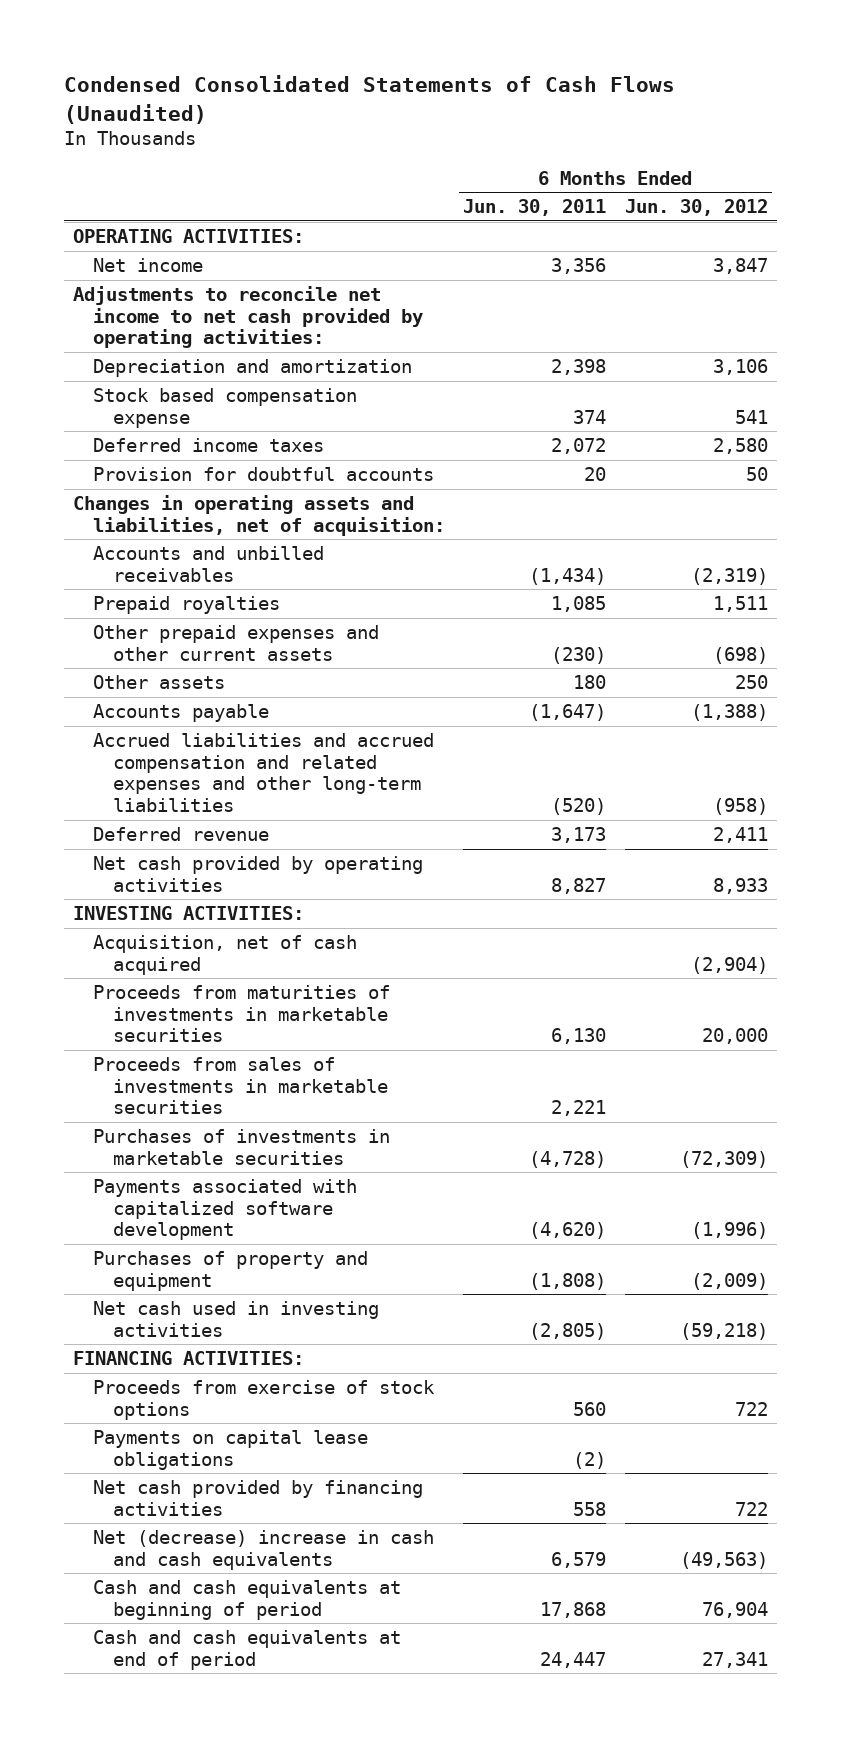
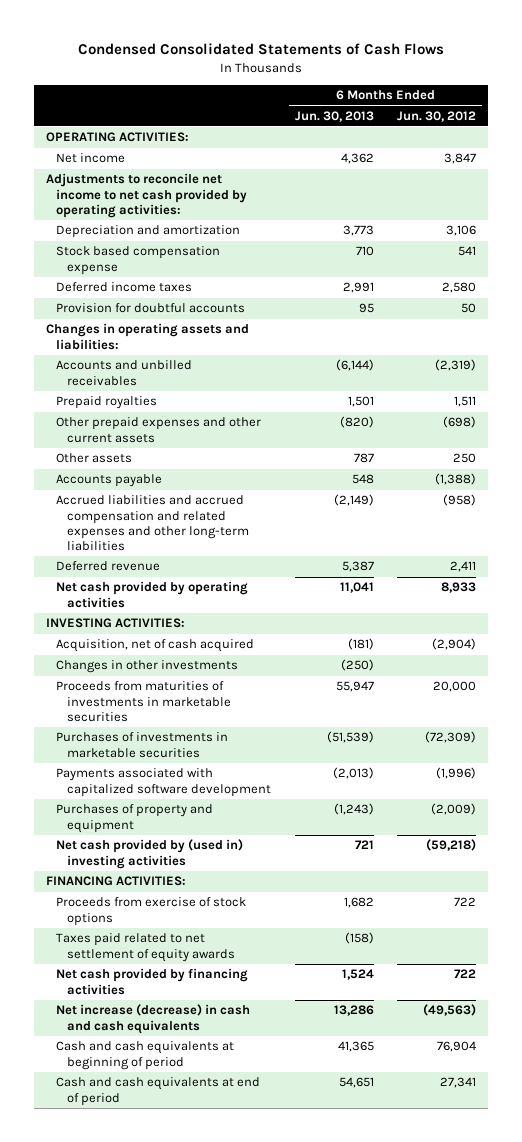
[63,75,675,124] Condensed Consolidated Statements of Cash Flows (Unaudited) -> [77,43,444,56] Condensed Consolidated Statements of Cash Flows
[463,199,607,217] Jun. 30, 2011 -> none
none -> [294,110,374,122] Jun. 30, 2013
[73,494,445,536] Changes in operating assets and liabilities, net of acquisition: -> [45,323,249,350] Changes in operating assets and liabilities:
none -> [56,660,239,674] Changes in other investments
[92,1056,388,1115] Proceeds from sales of investments in marketable securities -> none
[92,1300,379,1337] Net cash used in investing activities -> [56,839,244,869] Net cash provided by (used in) investing activities
[92,1429,368,1470] Payments on capital lease obligations -> none
none -> [56,933,236,962] Taxes paid related to net settlement of equity awards
[92,1529,434,1570] Net (decrease) increase in cash and cash equivalents -> [56,1004,251,1034] Net increase (decrease) in cash and cash equivalents

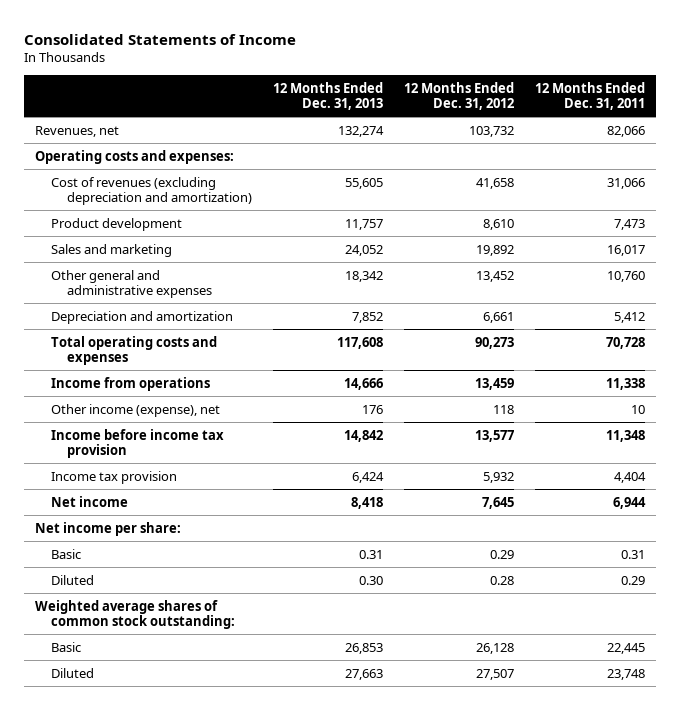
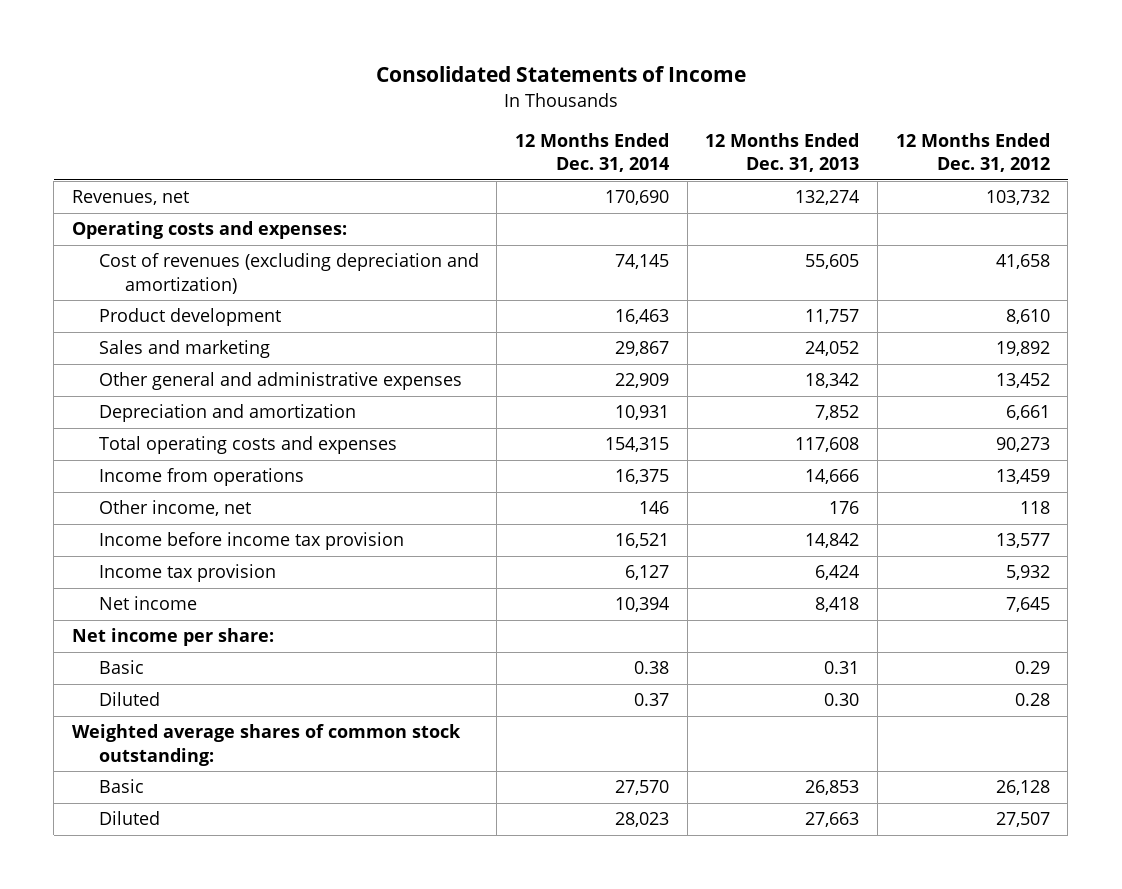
[535,81,646,111] 12 Months Ended Dec. 31, 2011 -> none
none -> [515,133,670,173] 12 Months Ended Dec. 31, 2014
[50,403,220,417] Other income (expense), net -> [98,500,251,517] Other income, net

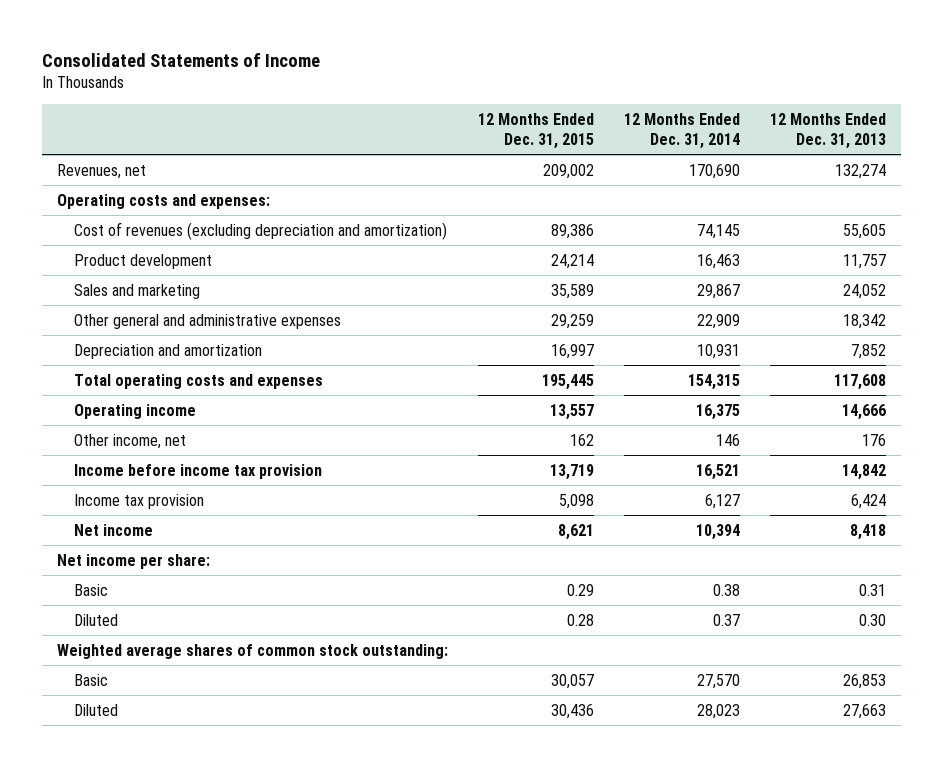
[895,133,1050,173] 12 Months Ended Dec. 31, 2012 -> none
none -> [477,112,594,149] 12 Months Ended Dec. 31, 2015
[98,468,304,487] Income from operations -> [74,403,197,419] Operating income

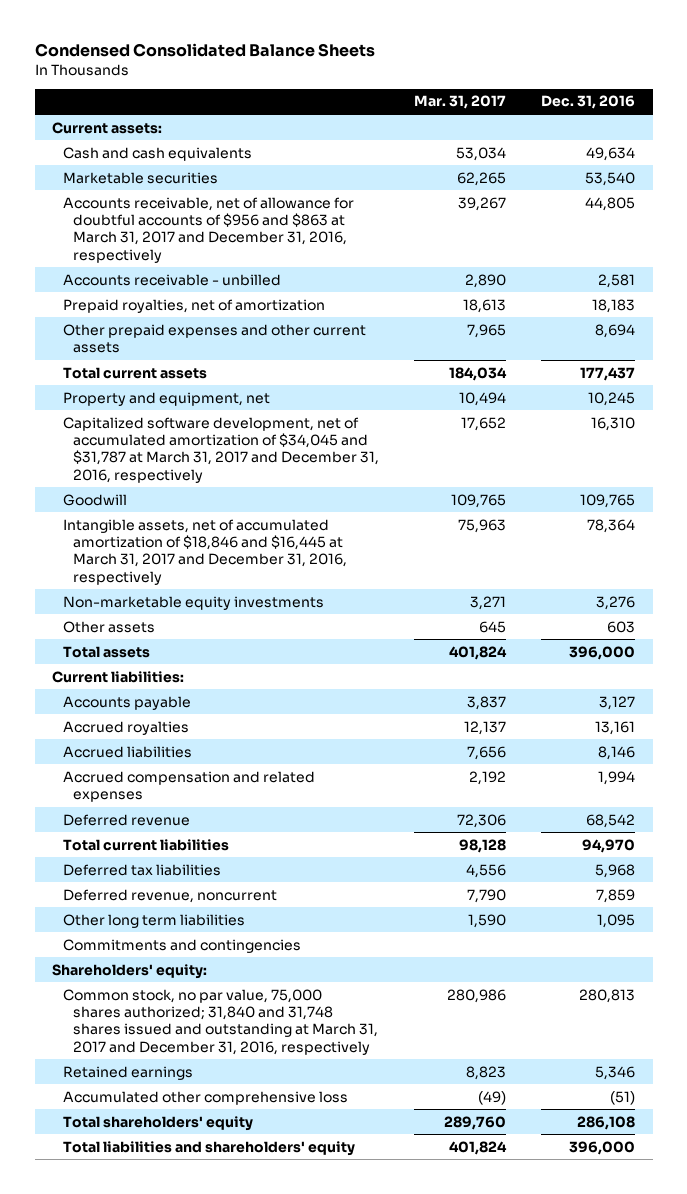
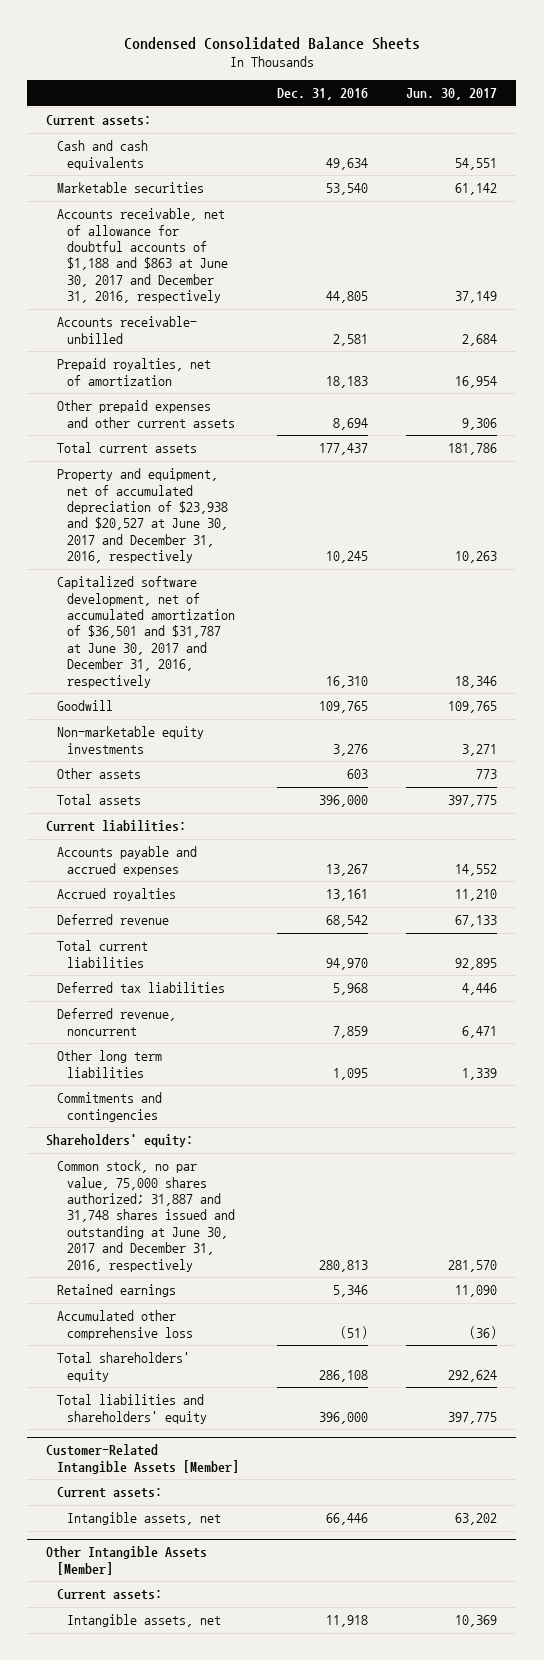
[414,95,507,110] Mar. 31, 2017 -> none
none -> [406,88,498,101] Jun. 30, 2017
[62,196,354,263] Accounts receivable, net of allowance for doubtful accounts of $956 and $863 at March 31, 2017 and December 31, 2016, respectively -> [56,208,229,304] Accounts receivable, net of allowance for doubtful accounts of $1,188 and $863 at June 30, 2017 and December 31, 2016, respectively
[62,273,281,286] Accounts receivable - unbilled -> [56,316,197,344] Accounts receivable- unbilled
[62,391,270,406] Property and equipment, net -> [56,468,229,564] Property and equipment, net of accumulated depreciation of $23,938 and $20,527 at June 30, 2017 and December 31, 2016, respectively
[62,416,380,483] Capitalized software development, net of accumulated amortization of $34,045 and $31,787 at March 31, 2017 and December 31, 2016, respectively -> [56,576,236,688] Capitalized software development, net of accumulated amortization of $36,501 and $31,787 at June 30, 2017 and December 31, 2016, respectively
[62,518,348,585] Intangible assets, net of accumulated amortization of $18,846 and $16,445 at March 31, 2017 and December 31, 2016, respectively -> none
[62,695,191,710] Accounts payable -> none
none -> [56,846,197,876] Accounts payable and accrued expenses
[62,745,192,758] Accrued liabilities -> none
[62,770,315,803] Accrued compensation and related expenses -> none
[62,988,379,1055] Common stock, no par value, 75,000 shares authorized; 31,840 and 31,748 shares issued and outstanding at March 31, 2017 and December 31, 2016, respectively -> [56,1160,236,1272] Common stock, no par value, 75,000 shares authorized; 31,887 and 31,748 shares issued and outstanding at June 30, 2017 and December 31, 2016, respectively
none -> [46,1444,239,1474] Customer-Related Intangible Assets [Member]
none -> [56,1487,162,1499] Current assets:
none -> [67,1512,222,1526] Intangible assets, net
none -> [46,1546,208,1575] Other Intangible Assets [Member]
none -> [56,1589,162,1601] Current assets:
none -> [67,1614,222,1628] Intangible assets, net

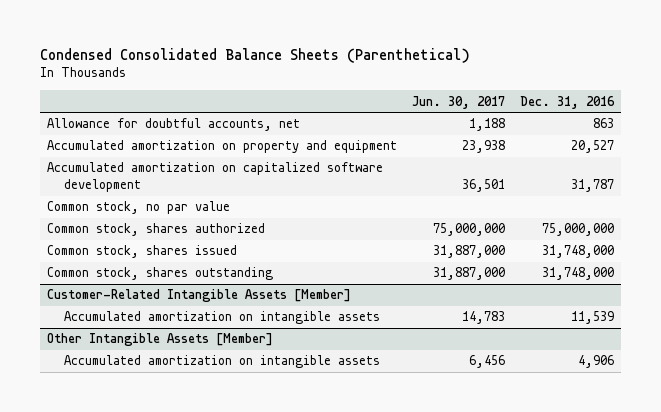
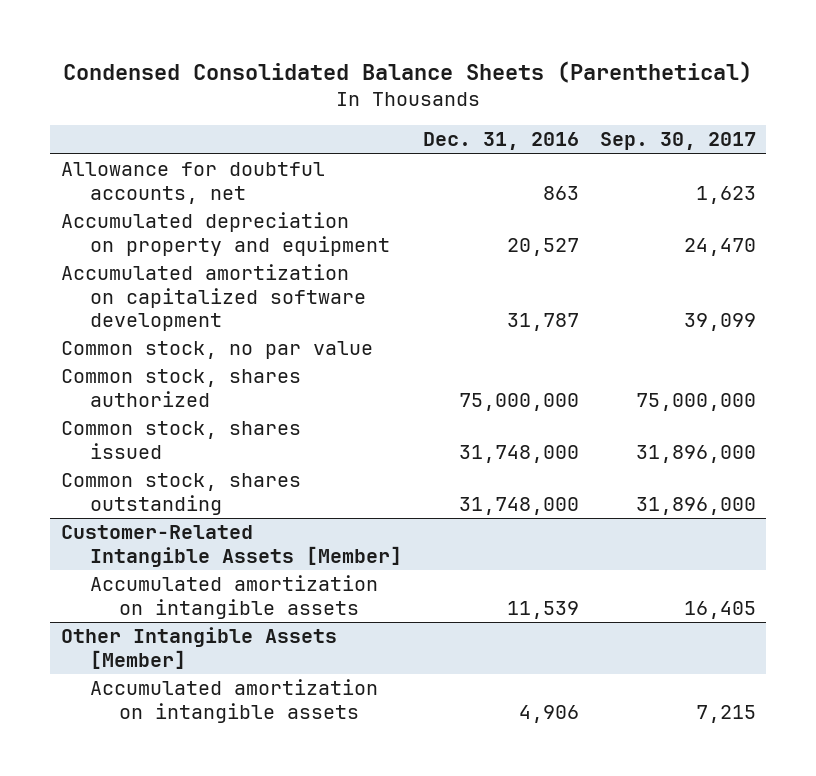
[411,95,505,109] Jun. 30, 2017 -> none
none -> [599,132,756,151] Sep. 30, 2017
[46,140,397,154] Accumulated amortization on property and equipment -> [60,212,390,256] Accumulated depreciation on property and equipment

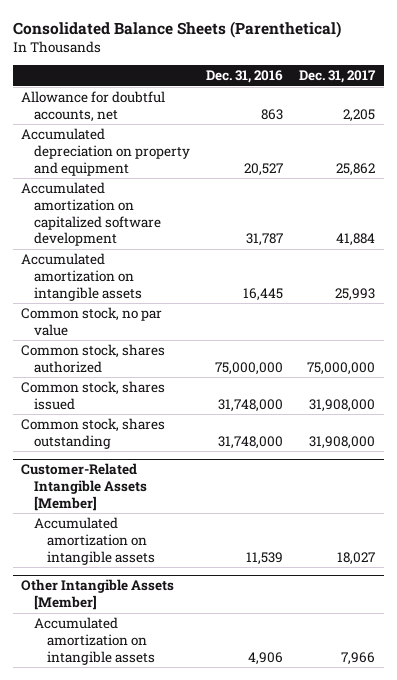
[63,61,753,84] Condensed Consolidated Balance Sheets (Parenthetical) -> [12,20,341,38] Consolidated Balance Sheets (Parenthetical)
[599,132,756,151] Sep. 30, 2017 -> none
none -> [299,70,377,84] Dec. 31, 2017
none -> [21,253,142,301] Accumulated amortization on intangible assets

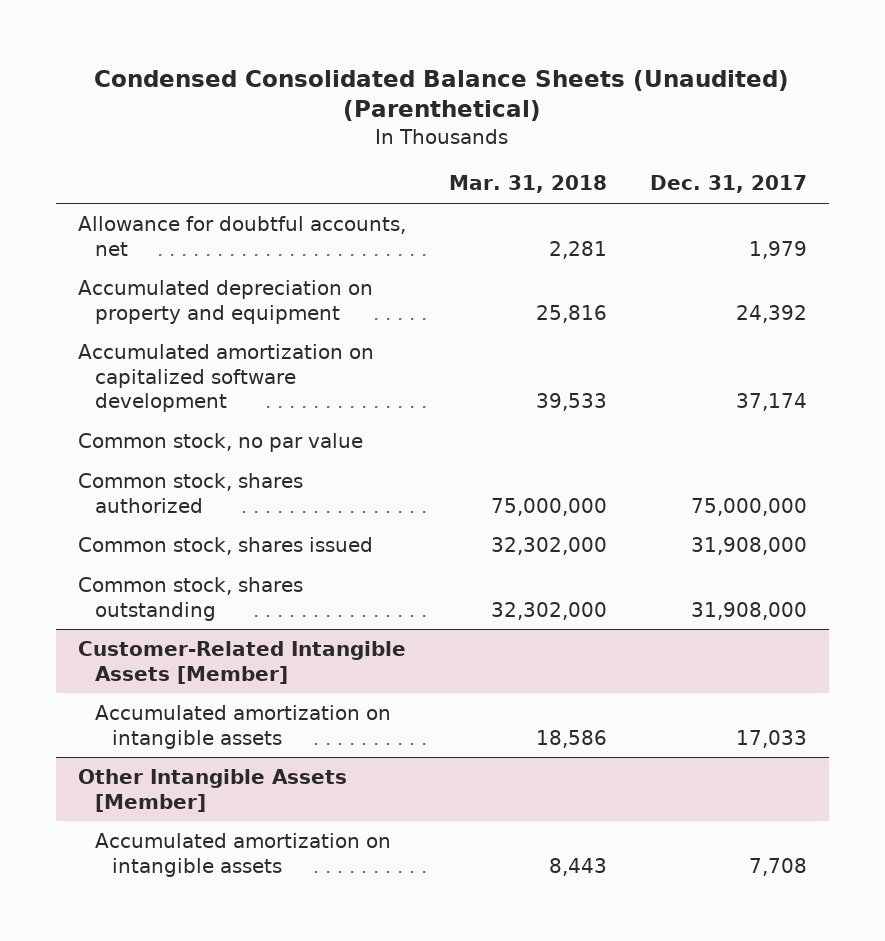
[12,20,341,38] Consolidated Balance Sheets (Parenthetical) -> [94,69,790,122] Condensed Consolidated Balance Sheets (Unaudited) (Parenthetical)
[206,70,284,84] Dec. 31, 2016 -> none
none -> [448,175,607,194] Mar. 31, 2018
[21,253,142,301] Accumulated amortization on intangible assets -> none
[343,108,376,122] 2,205 -> [749,240,808,259] 1,979
[336,162,376,176] 25,862 -> [736,304,808,323] 24,392
[336,233,376,247] 41,884 -> [736,393,808,412] 37,174
[337,551,376,565] 18,027 -> [736,729,808,748] 17,033
[341,651,376,665] 7,966 -> [749,857,808,876] 7,708

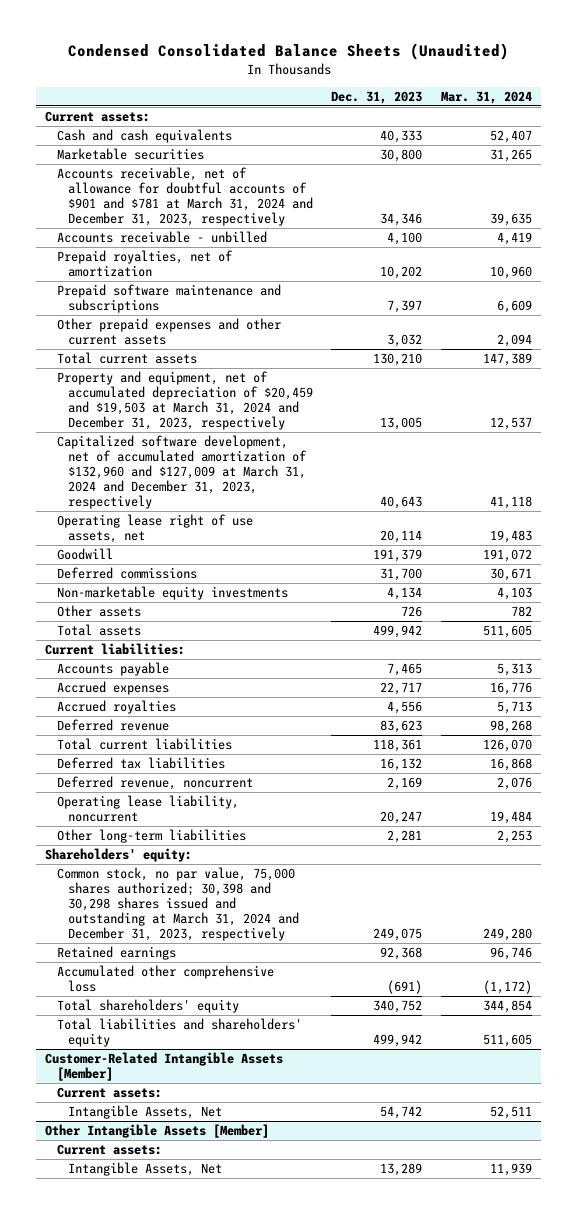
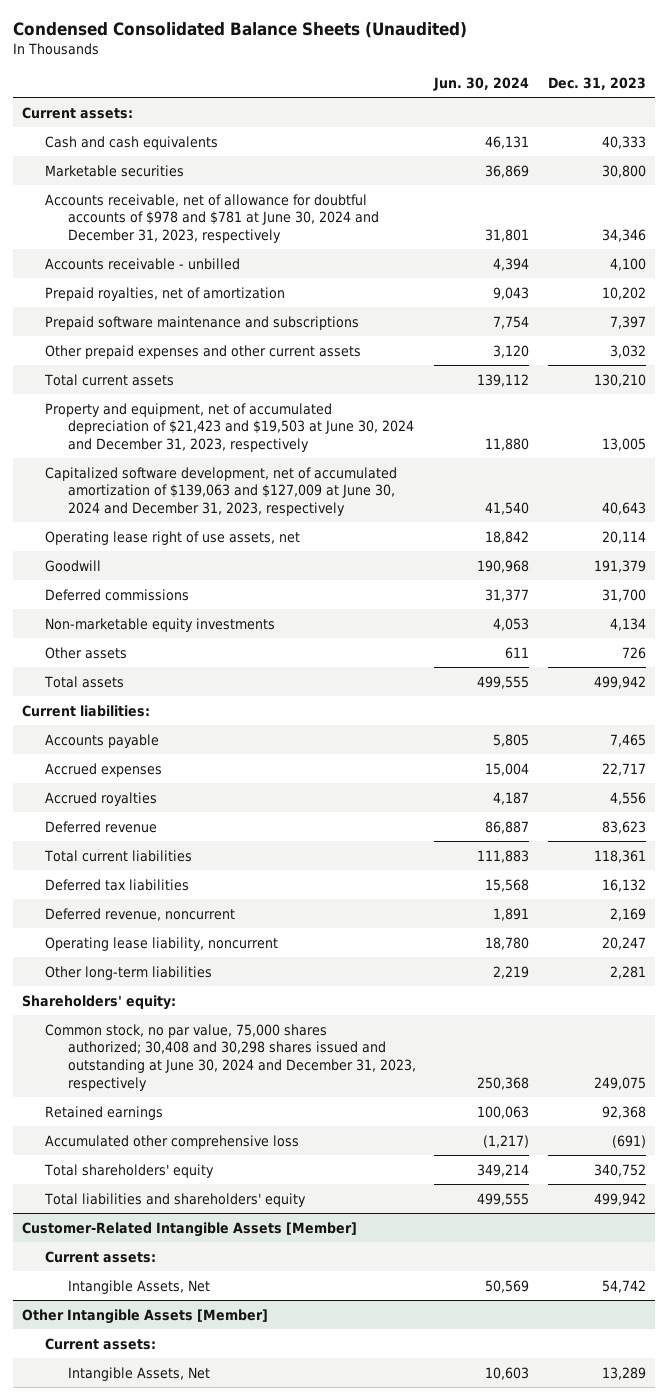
[440,90,532,104] Mar. 31, 2024 -> none
none -> [433,77,530,92] Jun. 30, 2024
[56,167,313,227] Accounts receivable, net of allowance for doubtful accounts of $901 and $781 at March 31, 2024 and December 31, 2023, respectively -> [44,193,379,244] Accounts receivable, net of allowance for doubtful accounts of $978 and $781 at June 30, 2024 and December 31, 2023, respectively
[56,371,313,431] Property and equipment, net of accumulated depreciation of $20,459 and $19,503 at March 31, 2024 and December 31, 2023, respectively -> [44,402,414,453] Property and equipment, net of accumulated depreciation of $21,423 and $19,503 at June 30, 2024 and December 31, 2023, respectively
[56,435,307,510] Capitalized software development, net of accumulated amortization of $132,960 and $127,009 at March 31, 2024 and December 31, 2023, respectively -> [44,466,397,517] Capitalized software development, net of accumulated amortization of $139,063 and $127,009 at June 30, 2024 and December 31, 2023, respectively
[56,867,299,942] Common stock, no par value, 75,000 shares authorized; 30,398 and 30,298 shares issued and outstanding at March 31, 2024 and December 31, 2023, respectively -> [44,1023,416,1092] Common stock, no par value, 75,000 shares authorized; 30,408 and 30,298 shares issued and outstanding at June 30, 2024 and December 31, 2023, respectively

